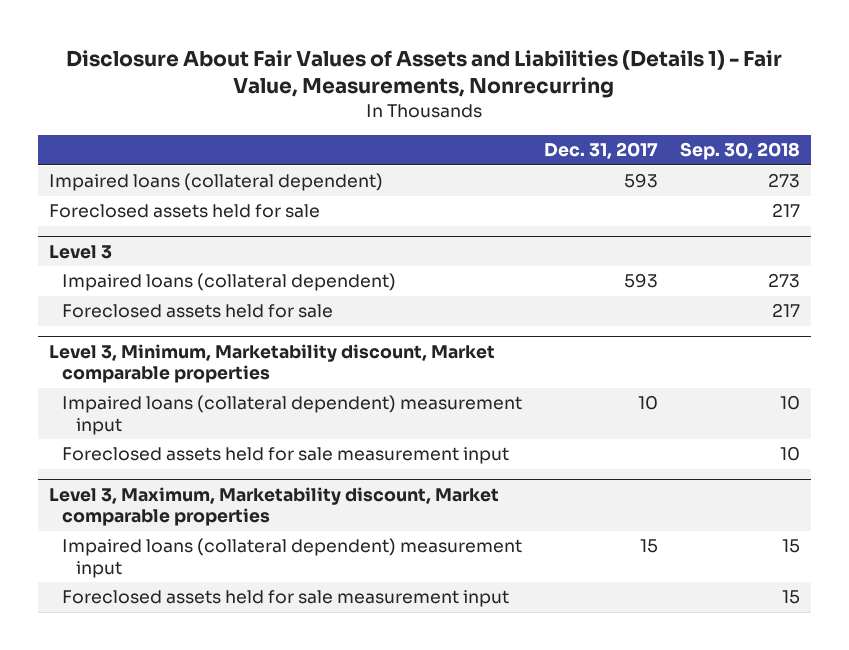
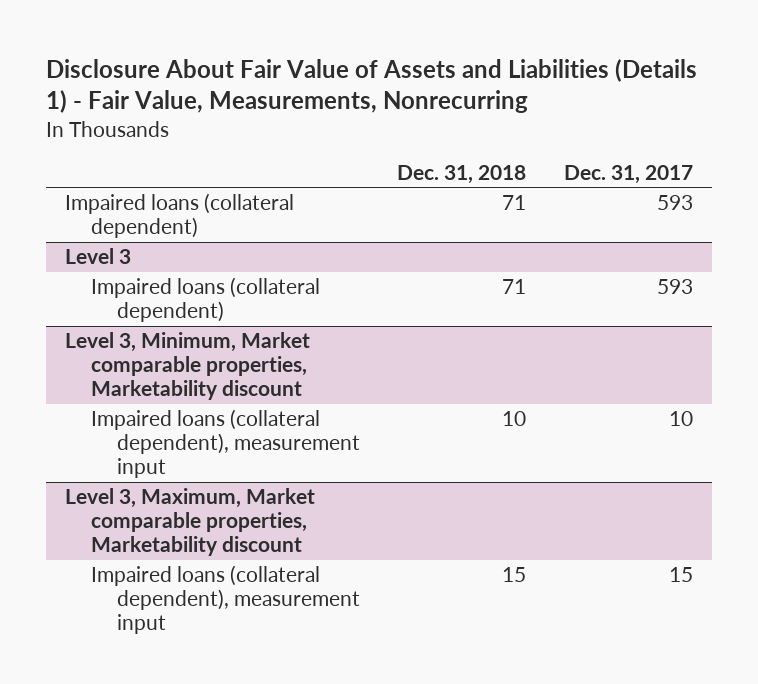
[66,49,783,99] Disclosure About Fair Values of Assets and Liabilities (Details 1) - Fair Value, Measurements, Nonrecurring -> [45,58,697,114] Disclosure About Fair Value of Assets and Liabilities (Details 1) - Fair Value, Measurements, Nonrecurring
[679,142,800,161] Sep. 30, 2018 -> none
none -> [397,164,527,184] Dec. 31, 2018
[49,204,321,219] Foreclosed assets held for sale -> none
[62,304,334,319] Foreclosed assets held for sale -> none
[62,447,510,465] Foreclosed assets held for sale measurement input -> none
[62,590,510,608] Foreclosed assets held for sale measurement input -> none
[49,343,496,384] Level 3, Minimum, Marketability discount, Market comparable properties -> [64,332,310,401] Level 3, Minimum, Market comparable properties, Marketability discount
[62,395,523,435] Impaired loans (collateral dependent) measurement input -> [90,409,360,479] Impaired loans (collateral dependent), measurement input
[49,486,500,527] Level 3, Maximum, Marketability discount, Market comparable properties -> [64,488,315,557] Level 3, Maximum, Market comparable properties, Marketability discount
[62,538,523,578] Impaired loans (collateral dependent) measurement input -> [90,565,360,635] Impaired loans (collateral dependent), measurement input

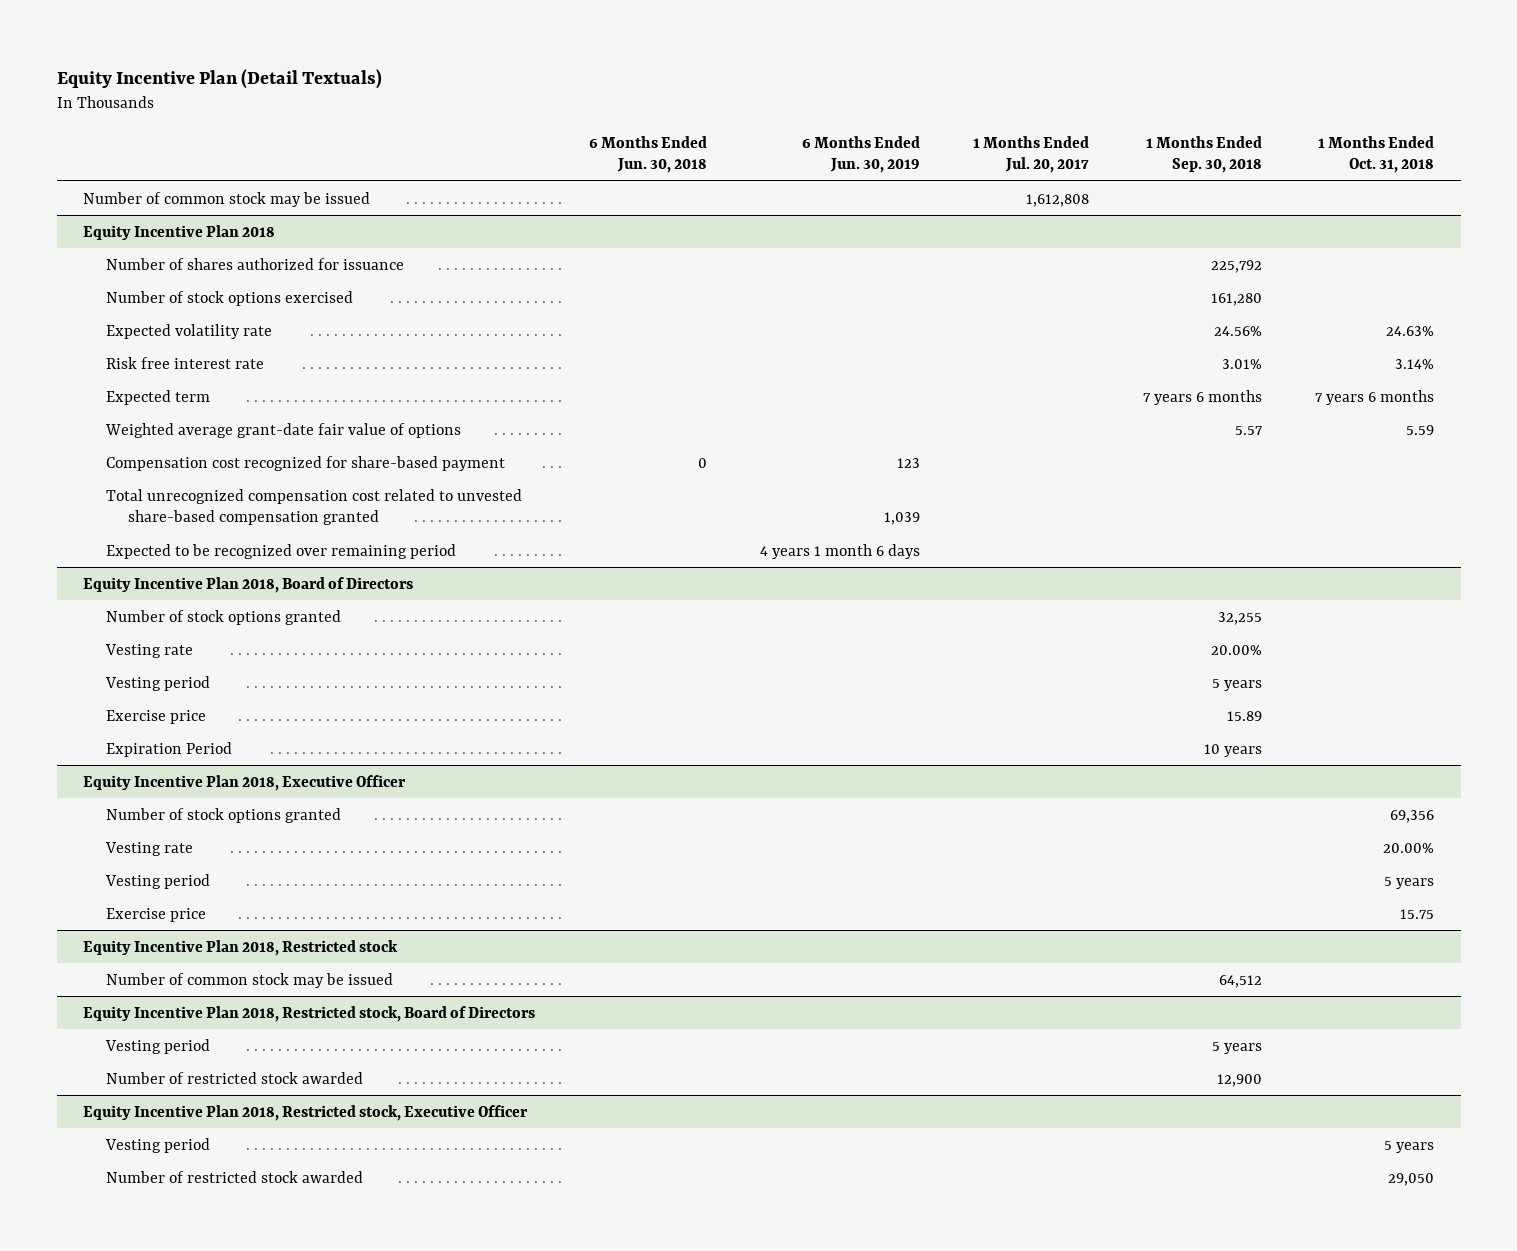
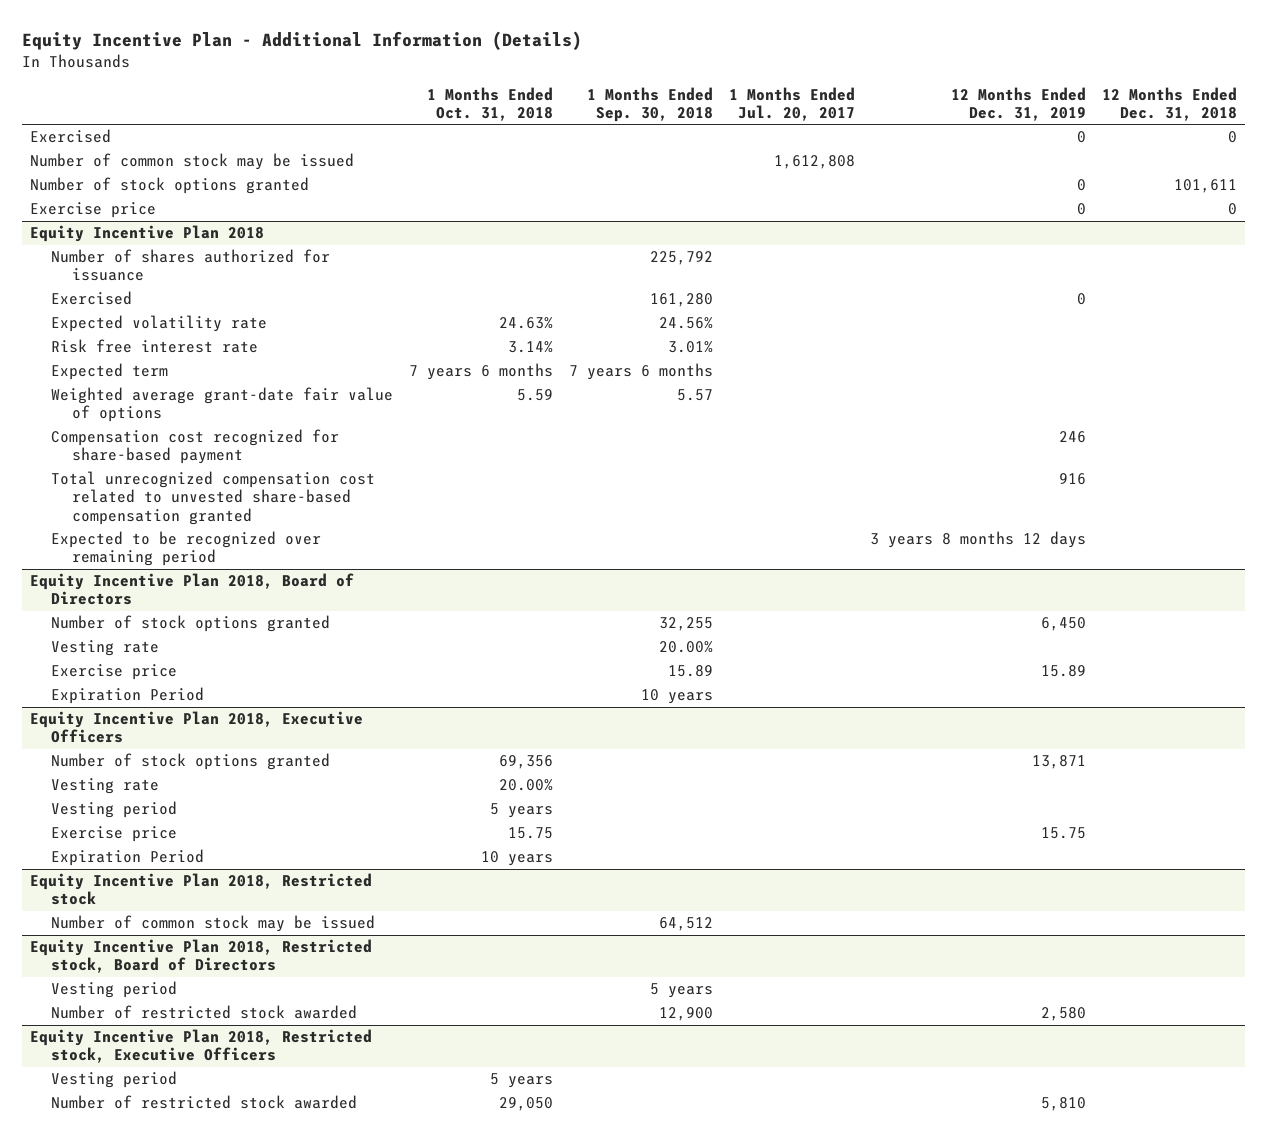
[56,69,382,90] Equity Incentive Plan (Detail Textuals) -> [22,31,583,51] Equity Incentive Plan - Additional Information (Details)
[588,135,707,174] 6 Months Ended Jun. 30, 2018 -> none
[801,135,920,174] 6 Months Ended Jun. 30, 2019 -> none
none -> [951,86,1087,121] 12 Months Ended Dec. 31, 2019
none -> [1102,86,1238,121] 12 Months Ended Dec. 31, 2018
none -> [30,129,112,144] Exercised
none -> [30,177,310,195] Number of stock options granted
none -> [30,202,157,219] Exercise price
[105,290,353,306] Number of stock options exercised -> [51,291,133,306] Exercised
[104,675,210,691] Vesting period -> none
[83,774,407,791] Equity Incentive Plan 2018, Executive Officer -> [30,711,364,744] Equity Incentive Plan 2018, Executive Officers
none -> [51,849,205,867] Expiration Period
[83,1104,529,1121] Equity Incentive Plan 2018, Restricted stock, Executive Officer -> [30,1029,373,1064] Equity Incentive Plan 2018, Restricted stock, Executive Officers

